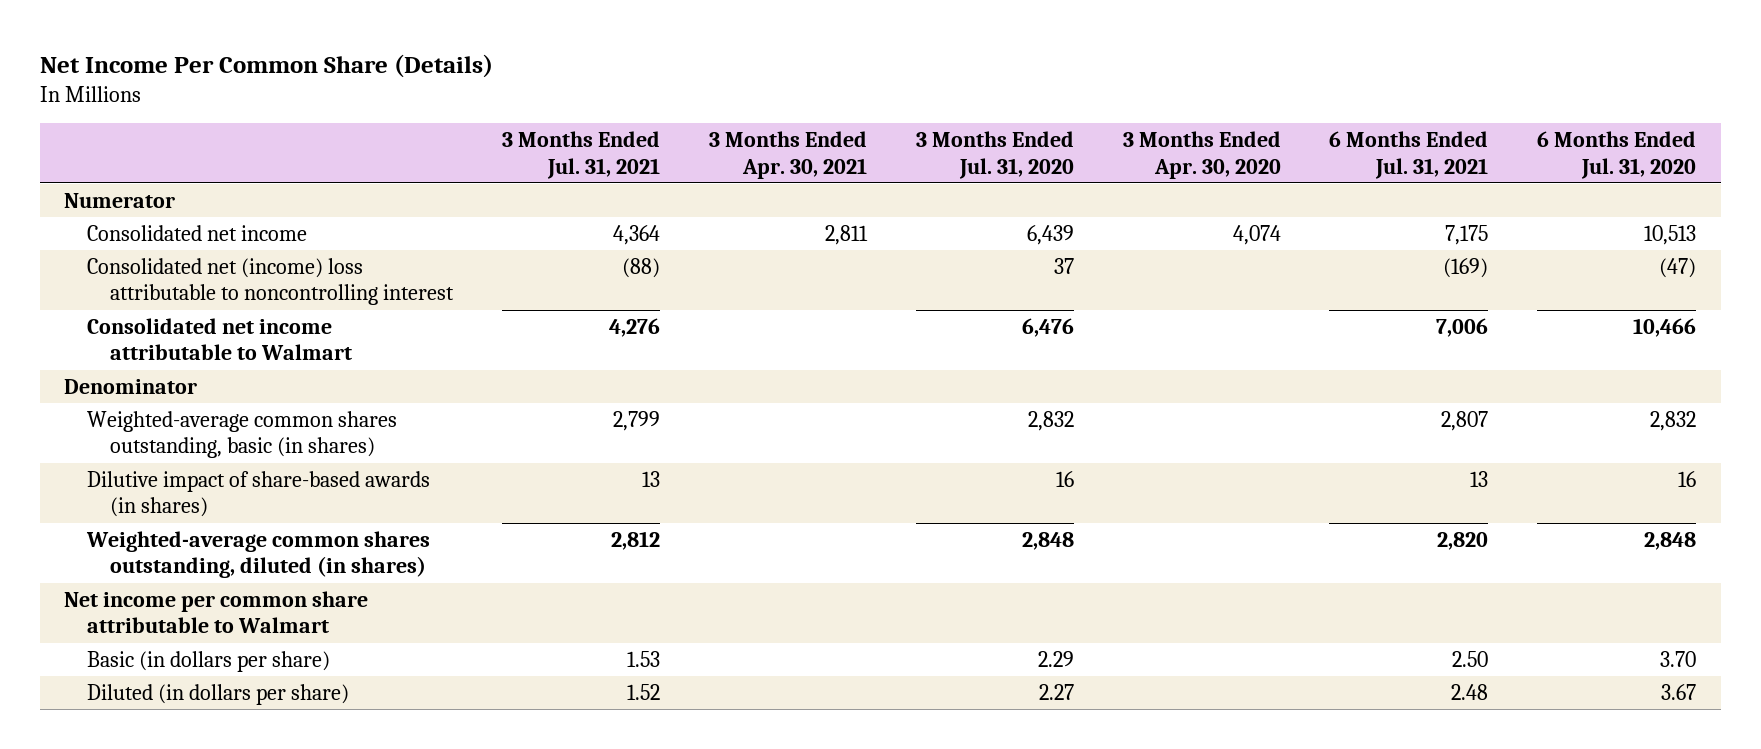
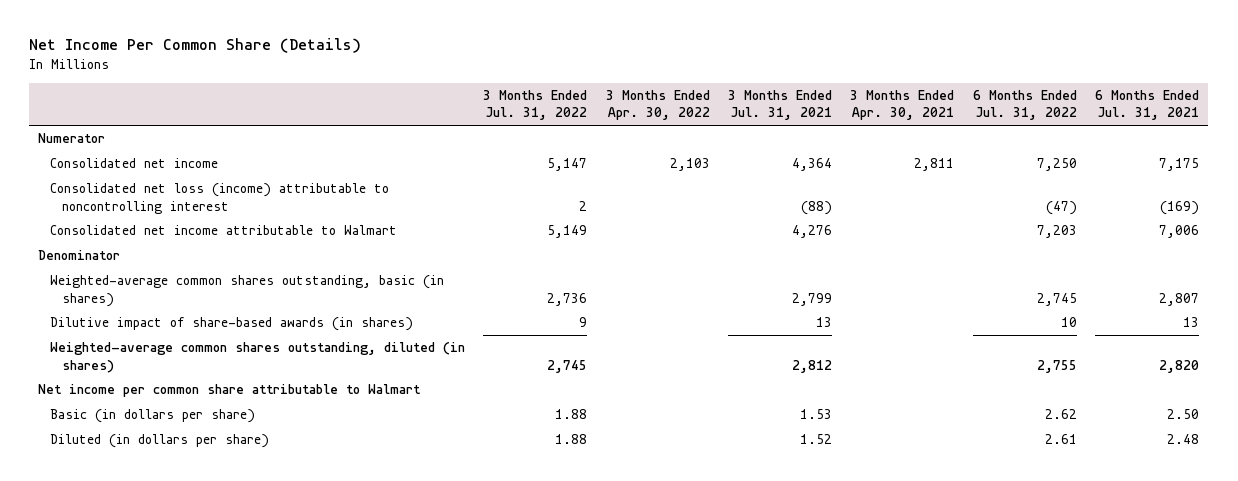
[915,130,1074,179] 3 Months Ended Jul. 31, 2020 -> none
[1122,130,1281,179] 3 Months Ended Apr. 30, 2020 -> none
[1537,130,1697,179] 6 Months Ended Jul. 31, 2020 -> none
none -> [483,89,588,121] 3 Months Ended Jul. 31, 2022
none -> [605,89,710,121] 3 Months Ended Apr. 30, 2022
none -> [972,89,1077,121] 6 Months Ended Jul. 31, 2022
[87,257,455,306] Consolidated net (income) loss attributable to noncontrolling interest -> [50,183,390,214] Consolidated net loss (income) attributable to noncontrolling interest

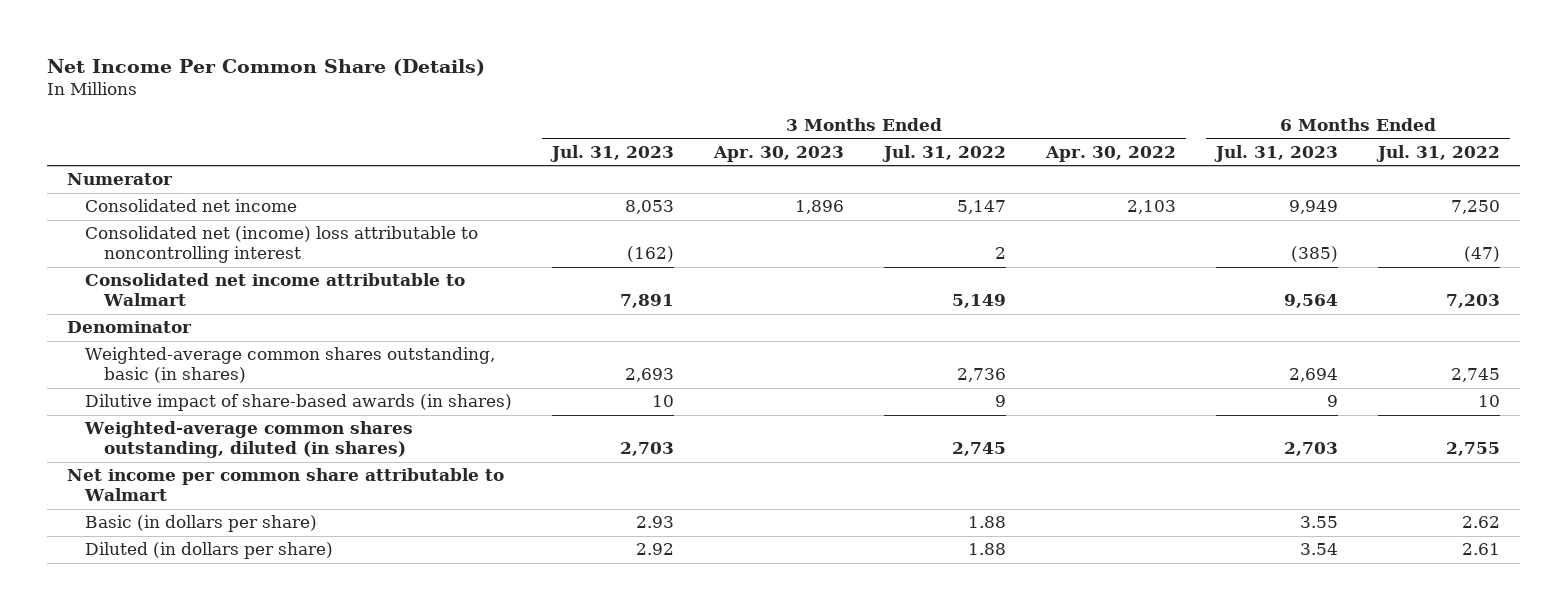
[728,89,833,121] 3 Months Ended Jul. 31, 2021 -> none
[850,89,955,121] 3 Months Ended Apr. 30, 2021 -> none
[1095,89,1200,121] 6 Months Ended Jul. 31, 2021 -> none
none -> [550,144,675,162] Jul. 31, 2023
none -> [713,145,845,162] Apr. 30, 2023
none -> [1213,144,1338,162] Jul. 31, 2023
[50,183,390,214] Consolidated net loss (income) attributable to noncontrolling interest -> [85,226,479,264] Consolidated net (income) loss attributable to noncontrolling interest

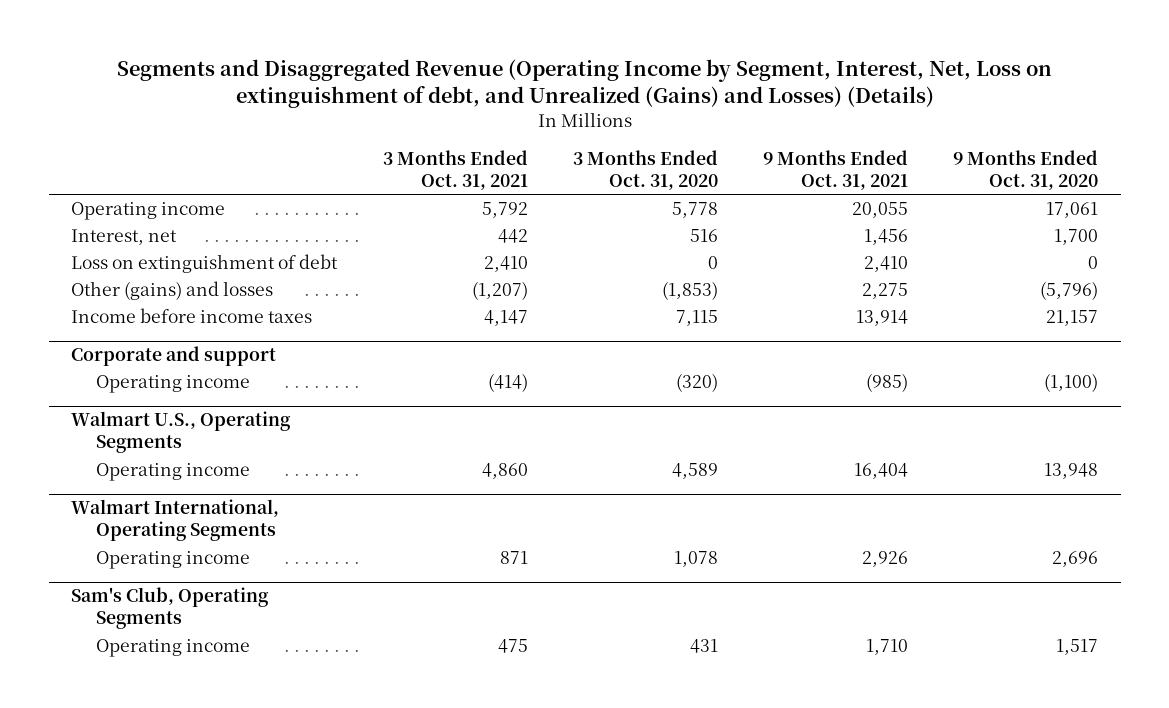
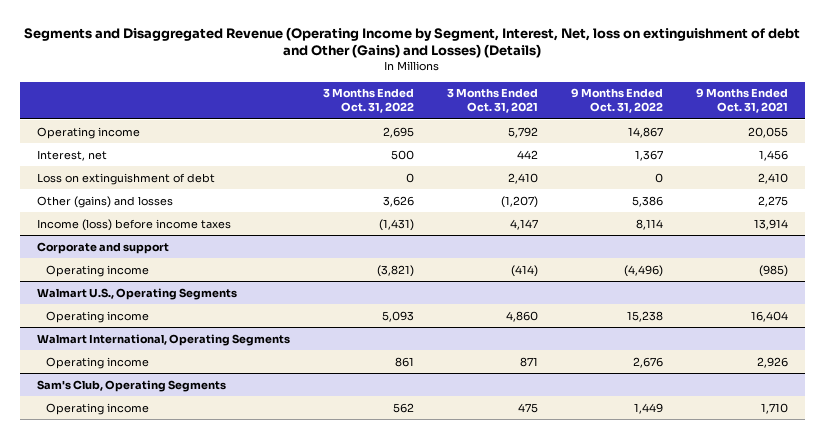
[116,59,1052,109] Segments and Disaggregated Revenue (Operating Income by Segment, Interest, Net, Loss on extinguishment of debt, and Unrealized (Gains) and Losses) (Details) -> [24,26,801,59] Segments and Disaggregated Revenue (Operating Income by Segment, Interest, Net, loss on extinguishment of debt and Other (Gains) and Losses) (Details)
[572,149,718,191] 3 Months Ended Oct. 31, 2020 -> none
[953,149,1099,191] 9 Months Ended Oct. 31, 2020 -> none
none -> [322,88,414,114] 3 Months Ended Oct. 31, 2022
none -> [571,88,664,114] 9 Months Ended Oct. 31, 2022
[71,308,313,324] Income before income taxes -> [36,218,231,231] Income (loss) before income taxes

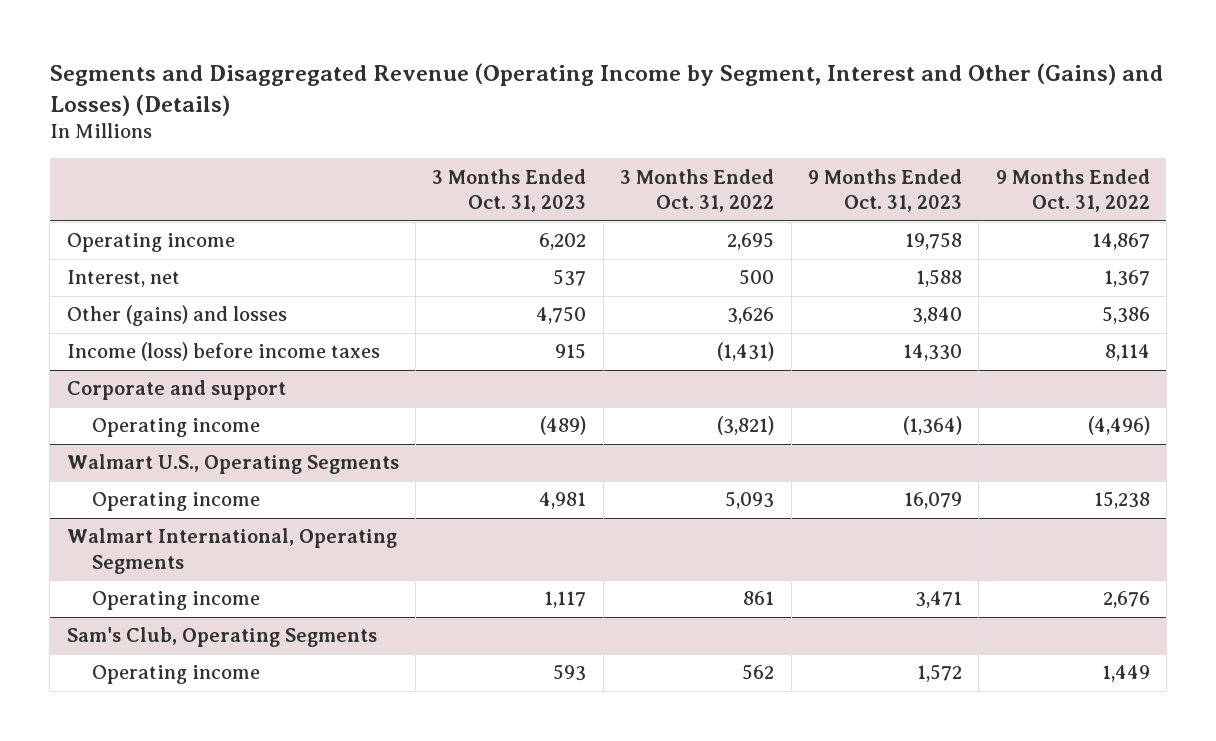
[24,26,801,59] Segments and Disaggregated Revenue (Operating Income by Segment, Interest, Net, loss on extinguishment of debt and Other (Gains) and Losses) (Details) -> [49,62,1163,116] Segments and Disaggregated Revenue (Operating Income by Segment, Interest and Other (Gains) and Losses) (Details)
[446,88,538,114] 3 Months Ended Oct. 31, 2021 -> none
[696,88,789,114] 9 Months Ended Oct. 31, 2021 -> none
none -> [432,168,587,213] 3 Months Ended Oct. 31, 2023
none -> [807,168,962,213] 9 Months Ended Oct. 31, 2023
[36,172,215,185] Loss on extinguishment of debt -> none

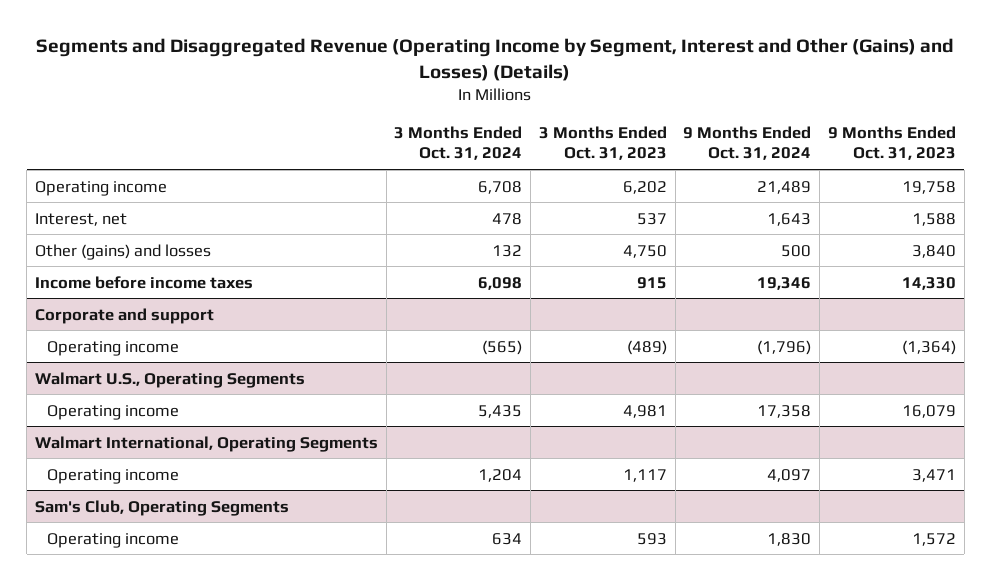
[620,168,775,213] 3 Months Ended Oct. 31, 2022 -> none
[995,168,1150,213] 9 Months Ended Oct. 31, 2022 -> none
none -> [394,126,523,161] 3 Months Ended Oct. 31, 2024
none -> [683,126,812,161] 9 Months Ended Oct. 31, 2024
[66,342,380,362] Income (loss) before income taxes -> [34,275,253,289] Income before income taxes

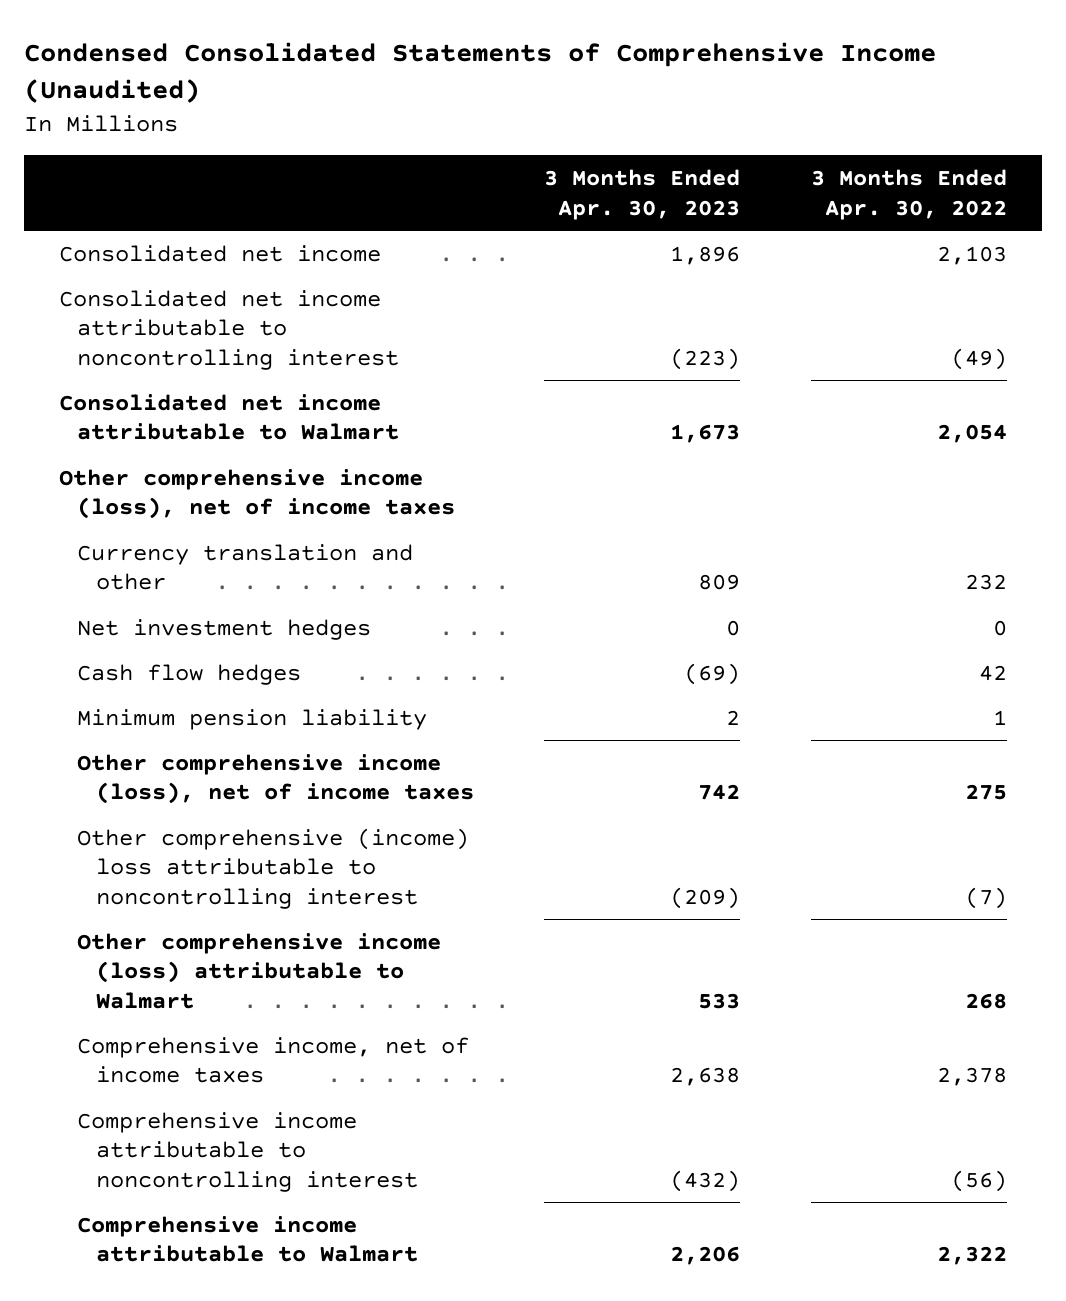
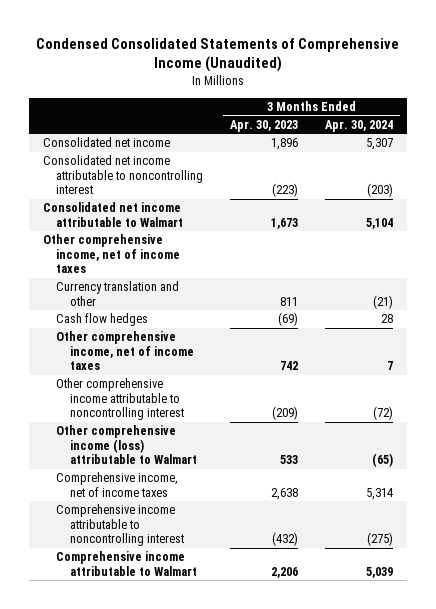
[811,168,1008,220] 3 Months Ended Apr. 30, 2022 -> none
none -> [325,119,394,132] Apr. 30, 2024
[77,618,372,640] Net investment hedges -> none
[58,468,456,520] Other comprehensive income (loss), net of income taxes -> [42,234,181,274] Other comprehensive income, net of income taxes
[698,574,741,591] 809 -> [280,296,299,306] 811
[77,708,428,730] Minimum pension liability -> none
[77,753,474,805] Other comprehensive income (loss), net of income taxes -> [56,331,194,371] Other comprehensive income, net of income taxes
[77,827,470,909] Other comprehensive (income) loss attributable to noncontrolling interest -> [56,378,184,421] Other comprehensive income attributable to noncontrolling interest

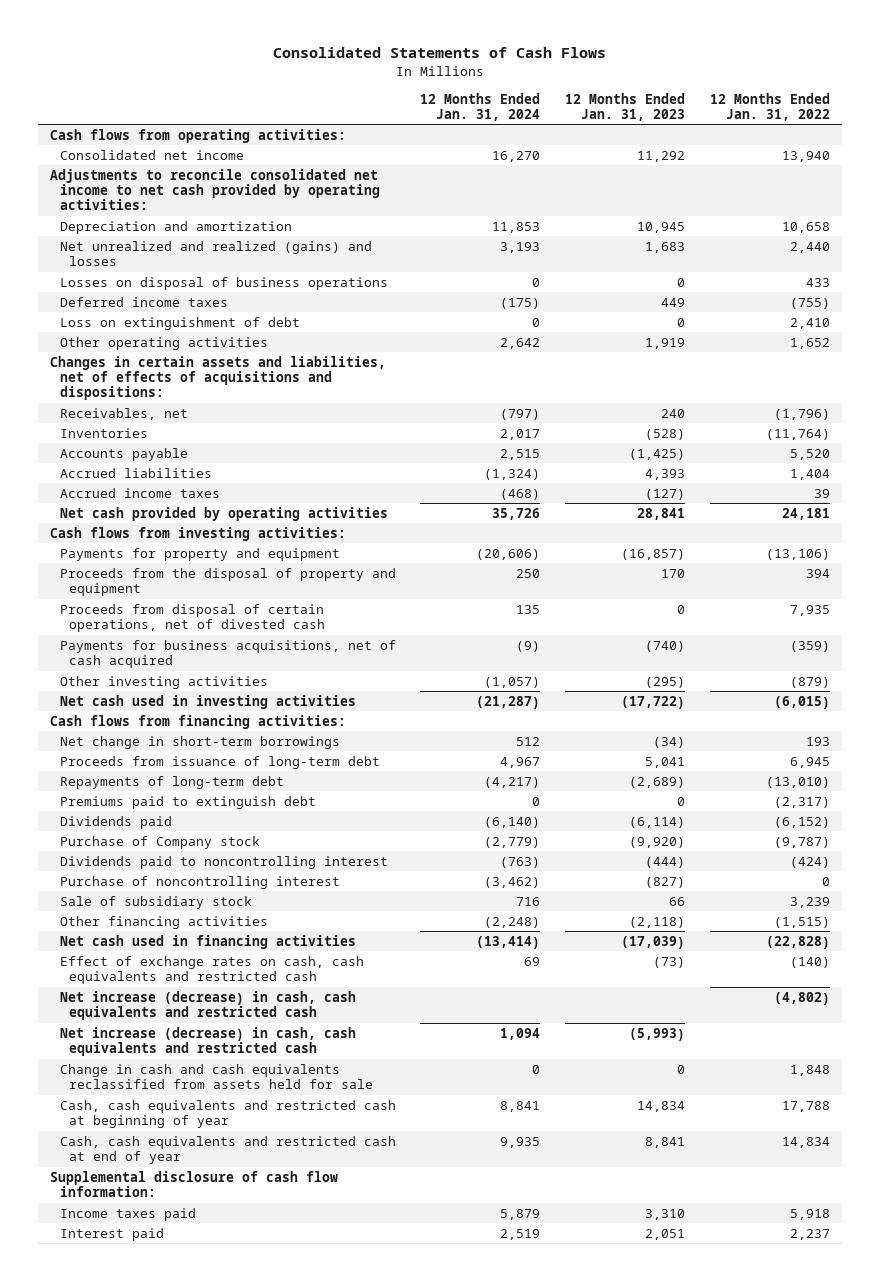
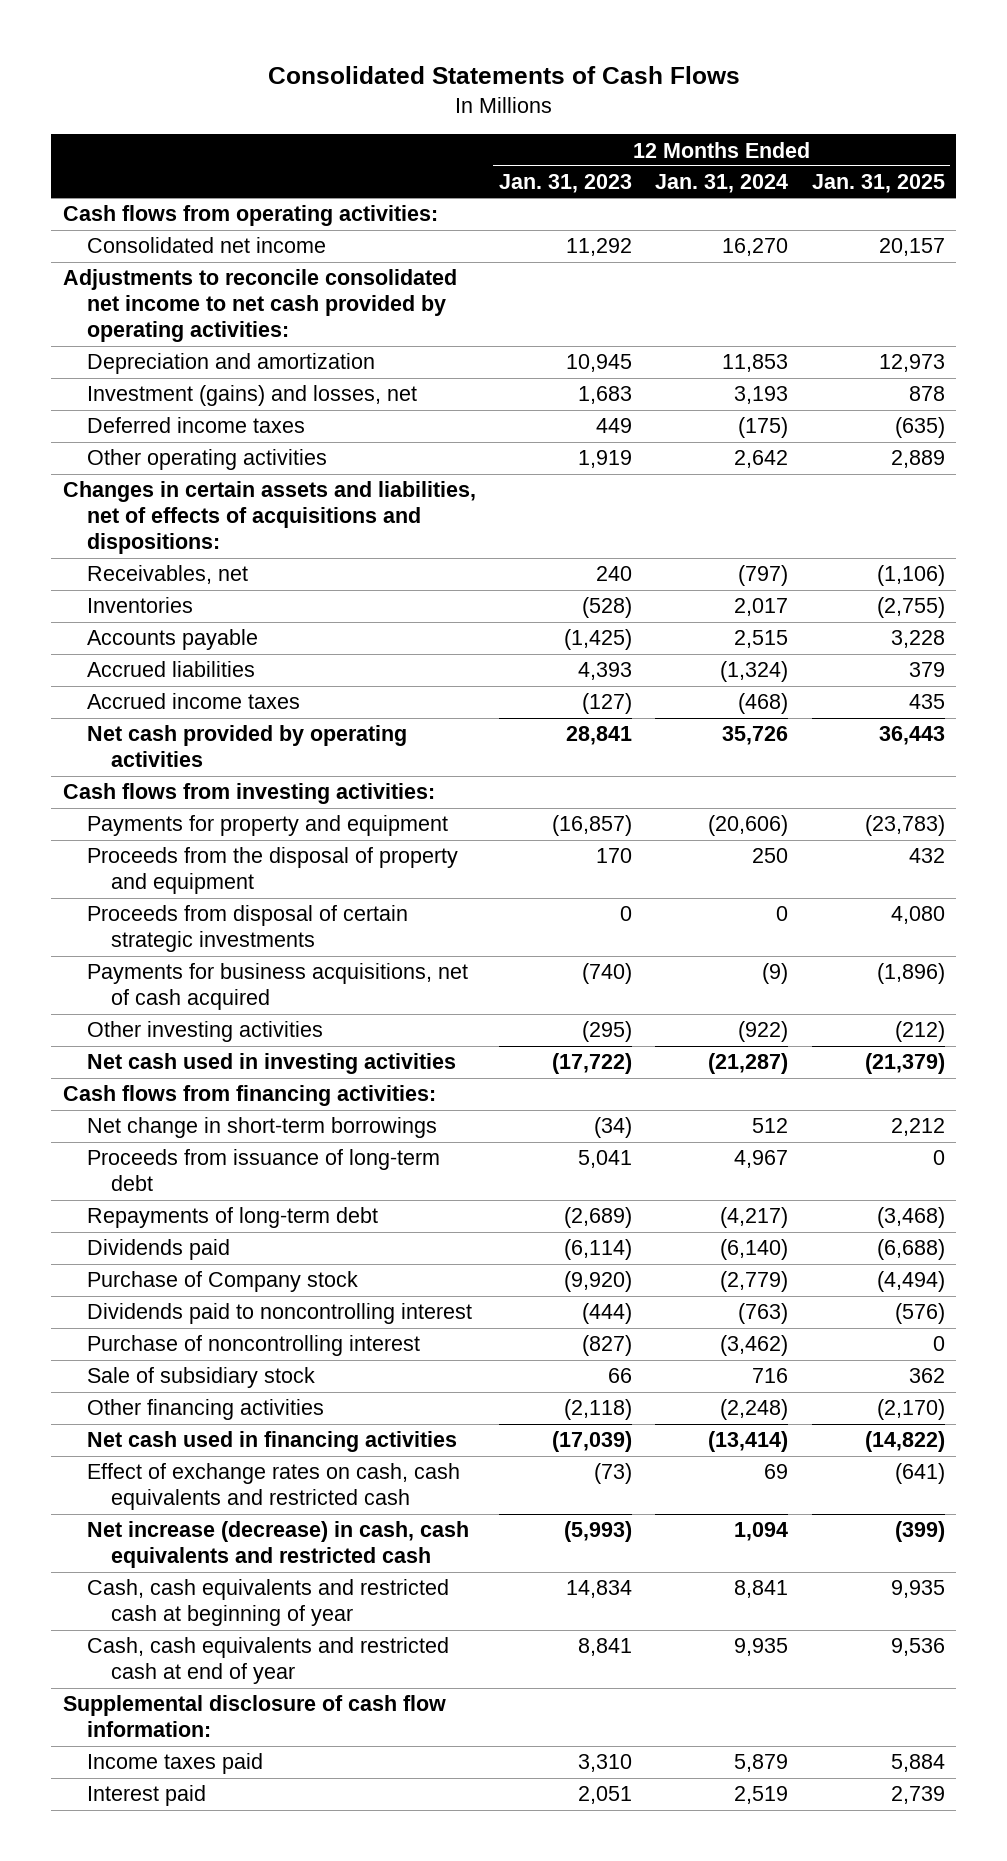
[709,92,830,121] 12 Months Ended Jan. 31, 2022 -> none
none -> [811,174,945,194] Jan. 31, 2025
[59,276,388,290] Losses on disposal of business operations -> none
[59,240,372,266] Net unrealized and realized (gains) and losses -> [86,385,417,407] Investment (gains) and losses, net
[59,316,300,330] Loss on extinguishment of debt -> none
[59,603,325,632] Proceeds from disposal of certain operations, net of divested cash -> none
none -> [86,905,408,953] Proceeds from disposal of certain strategic investments
[484,676,541,688] (1,057) -> [738,1021,789,1043] (922)
[59,795,316,809] Premiums paid to extinguish debt -> none
[59,990,356,1020] Net increase (decrease) in cash, cash equivalents and restricted cash -> none
[59,1063,373,1089] Change in cash and cash equivalents reclassified from assets held for sale -> none

